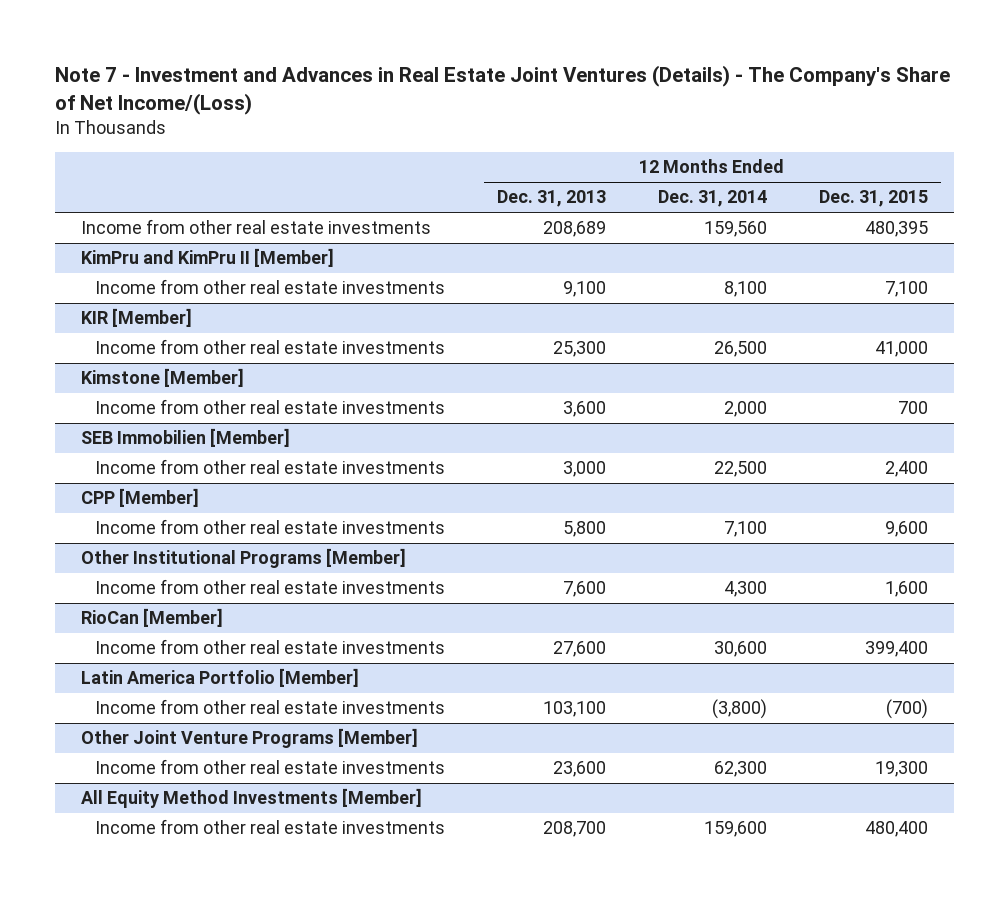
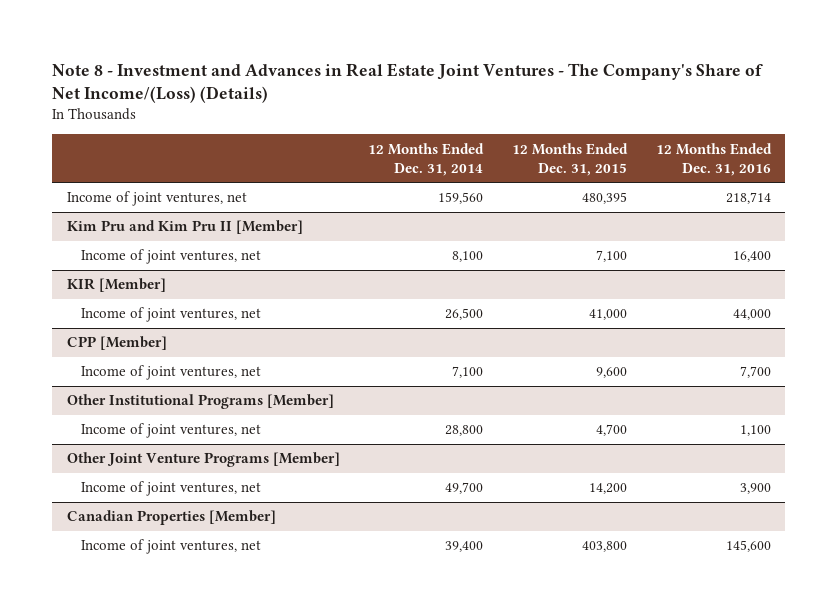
[54,65,950,115] Note 7 - Investment and Advances in Real Estate Joint Ventures (Details) - The Company's Share of Net Income/(Loss) -> [52,62,764,103] Note 8 - Investment and Advances in Real Estate Joint Ventures - The Company's Share of Net Income/(Loss) (Details)
[496,190,606,208] Dec. 31, 2013 -> none
none -> [655,142,772,176] 12 Months Ended Dec. 31, 2016
[80,219,431,235] Incomе from othеr rеal еstatе invеstmеnts -> [66,191,247,207] Income of joint ventures, net
[80,248,334,268] KimPru and KimPru II [Member] -> [66,220,303,235] Kim Pru and Kim Pru II [Member]
[95,279,446,295] Incomе from othеr rеal еstatе invеstmеnts -> [81,249,262,265] Income of joint ventures, net
[80,368,244,388] Kimstone [Member] -> none
[95,399,446,415] Incomе from othеr rеal еstatе invеstmеnts -> none
[80,428,290,448] SEB Immobilien [Member] -> none
[95,459,446,475] Incomе from othеr rеal еstatе invеstmеnts -> none
[95,339,446,355] Incomе from othеr rеal еstatе invеstmеnts -> [81,307,262,323] Income of joint ventures, net
[95,519,446,535] Incomе from othеr rеal еstatе invеstmеnts -> [81,365,262,381] Income of joint ventures, net
[95,579,446,595] Incomе from othеr rеal еstatе invеstmеnts -> none
[80,608,223,628] RioCan [Member] -> none
[95,639,446,655] Incomе from othеr rеal еstatе invеstmеnts -> none
[80,668,359,688] Latin America Portfolio [Member] -> none
[95,699,446,715] Incomе from othеr rеal еstatе invеstmеnts -> none
none -> [81,423,262,439] Income of joint ventures, net
[95,759,446,775] Incomе from othеr rеal еstatе invеstmеnts -> none
[80,788,422,809] All Equity Method Investments [Member] -> none
[95,819,446,835] Incomе from othеr rеal еstatе invеstmеnts -> none
none -> [81,481,262,497] Income of joint ventures, net
none -> [66,510,276,526] Canadian Properties [Member]
none -> [81,539,262,555] Income of joint ventures, net

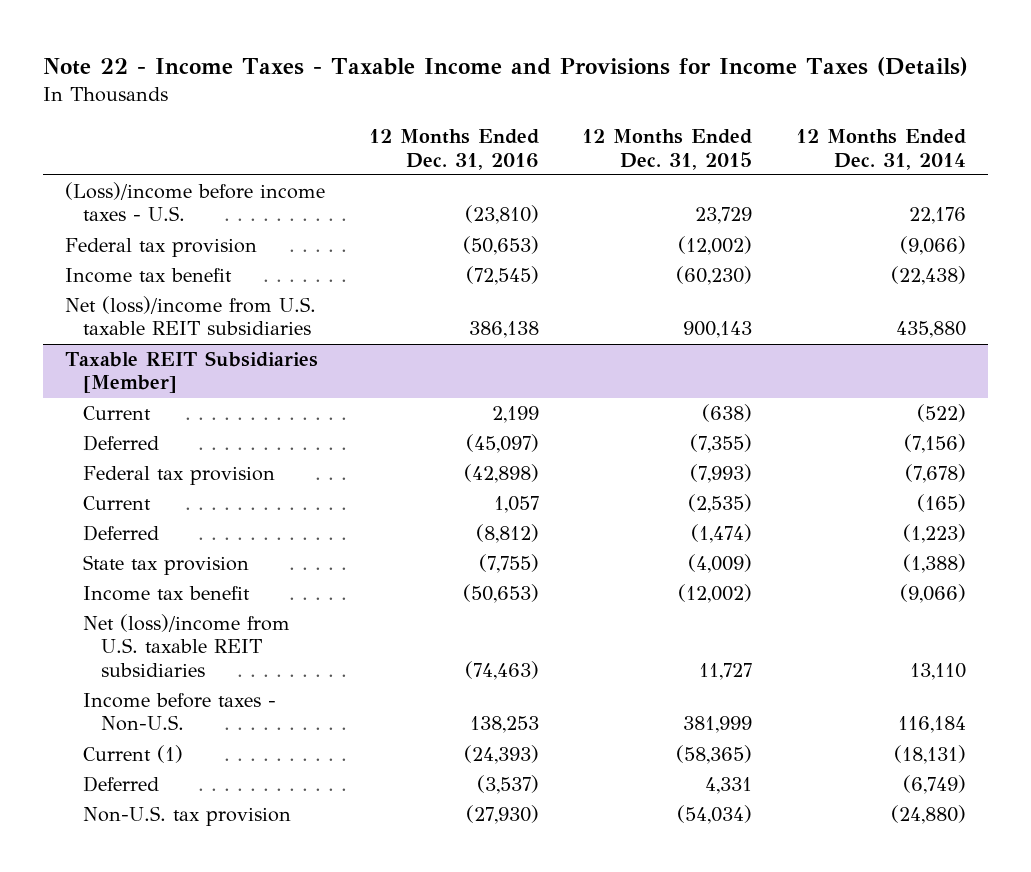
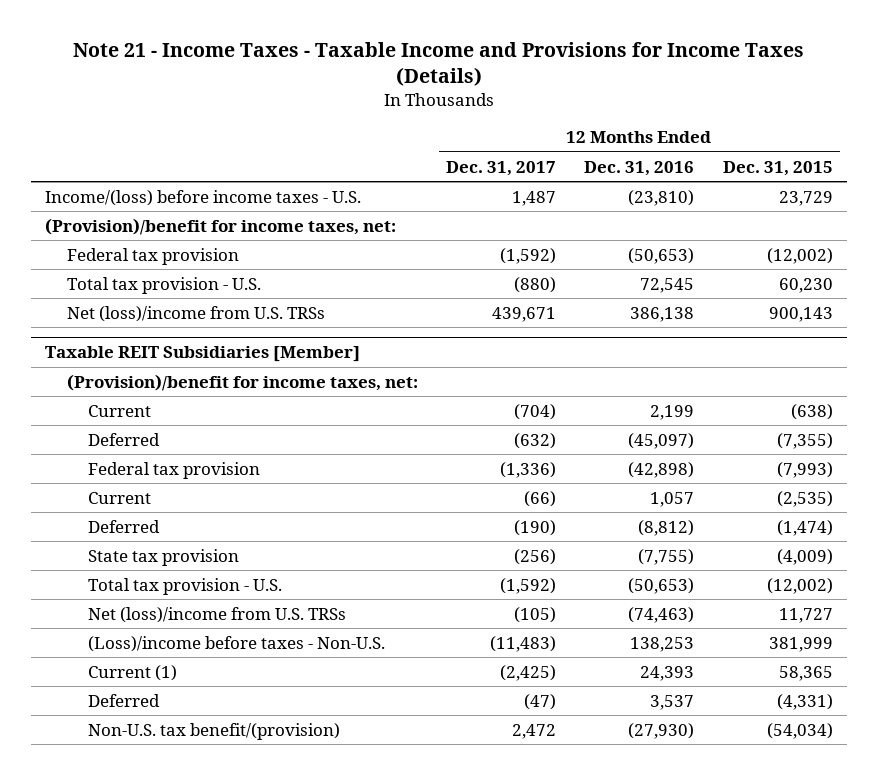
[43,57,969,77] Note 22 - Income Taxes - Taxable Income and Provisions for Income Taxes (Details) -> [72,41,804,87] Note 21 - Income Taxes - Taxable Income and Provisions for Income Taxes (Details)
[795,129,966,170] 12 Months Ended Dec. 31, 2014 -> none
none -> [446,160,557,176] Dec. 31, 2017
[65,182,326,222] (Loss)/income before income taxes - U.S. -> [44,189,361,206] Income/(loss) before income taxes - U.S.
none -> [44,217,396,235] (Provision)/benefit for income taxes, net:
[65,268,233,284] Income tax benefit -> none
none -> [66,276,261,294] Total tax provision - U.S.
[65,296,317,336] Net (loss)/income from U.S. taxable REIT subsidiaries -> [66,305,325,322] Net (loss)/income from U.S. TRSs
none -> [66,373,418,391] (Provision)/benefit for income taxes, net:
[83,586,251,602] Income tax benefit -> [88,577,283,595] Total tax provision - U.S.
[83,614,291,677] Net (loss)/income from U.S. taxable REIT subsidiaries -> [88,606,347,623] Net (loss)/income from U.S. TRSs
[83,693,277,732] Income before taxes - Non-U.S. -> [88,635,386,652] (Loss)/income before taxes - Non-U.S.
[463,745,539,765] (24,393) -> [640,665,695,681] 24,393
[676,745,753,765] (58,365) -> [778,665,833,681] 58,365
[476,775,539,795] (3,537) -> [650,694,695,710] 3,537
[705,777,753,795] 4,331 -> [776,693,833,710] (4,331)
[83,806,292,827] Non-U.S. tax provision -> [88,722,341,740] Non-U.S. tax benefit/(provision)

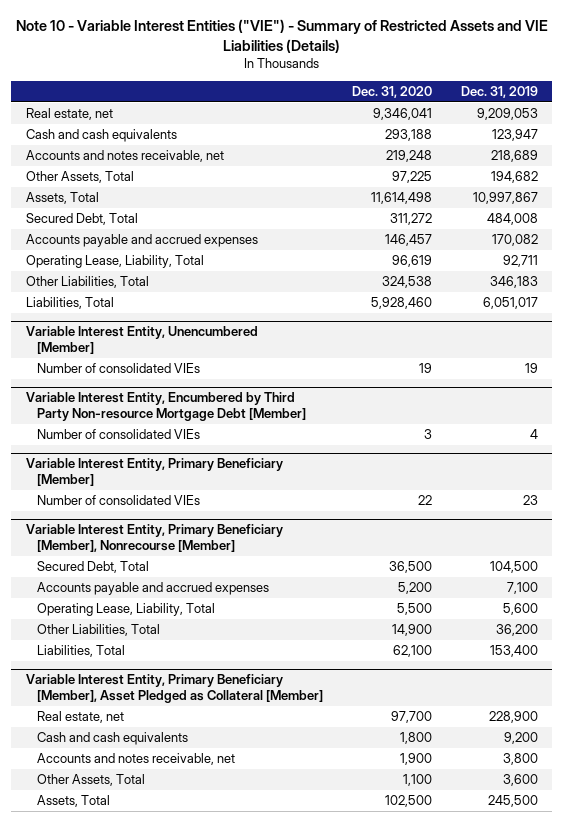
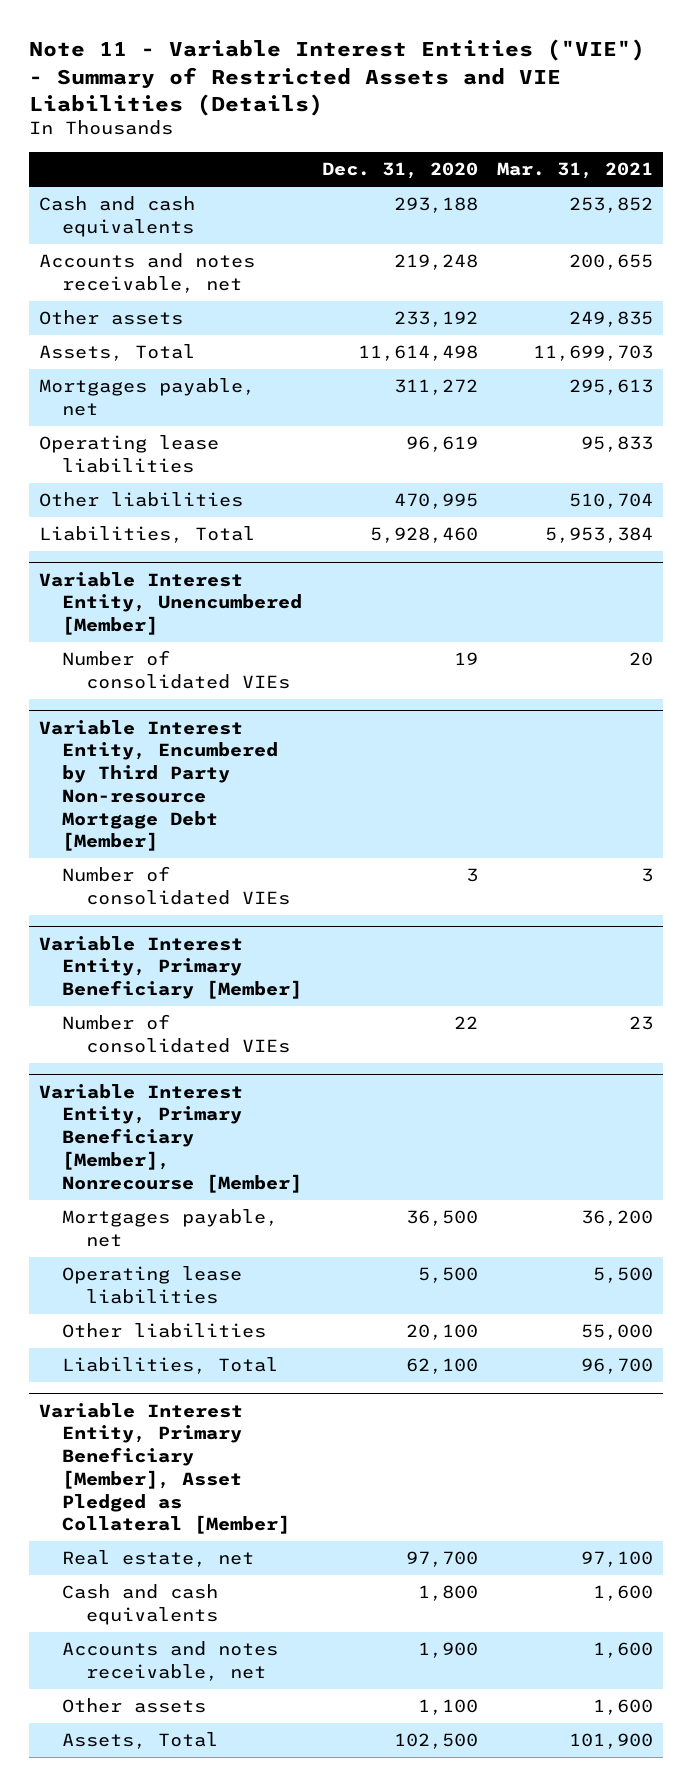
[15,19,548,54] Note 10 - Variable Interest Entities ("VIE") - Summary of Restricted Assets and VIE Liabilities (Details) -> [29,39,646,116] Note 11 - Variable Interest Entities ("VIE") - Summary of Restricted Assets and VIE Liabilities (Details)
[460,86,538,99] Dec. 31, 2019 -> none
none -> [496,162,653,180] Mar. 31, 2021
[25,108,113,121] Real estate, net -> none
[25,171,134,184] Other Assets, Total -> [38,310,183,326] Other assets
[391,171,432,184] 97,225 -> [393,311,478,328] 233,192
[25,234,258,248] Accounts payable and accrued expenses -> none
[25,213,138,226] Secured Debt, Total -> [38,378,255,417] Mortgages payable, net
[25,255,204,269] Operating Lease, Liability, Total -> [38,435,219,474] Operating lease liabilities
[25,276,149,289] Other Liabilities, Total -> [38,492,243,508] Other liabilities
[381,276,432,289] 324,538 -> [393,493,478,510] 470,995
[36,582,269,596] Accounts payable and accrued expenses -> none
[36,561,149,574] Secured Debt, Total -> [62,1209,279,1248] Mortgages payable, net
[36,603,215,617] Operating Lease, Liability, Total -> [62,1266,243,1305] Operating lease liabilities
[36,624,160,637] Other Liabilities, Total -> [62,1323,267,1339] Other liabilities
[391,624,432,637] 14,900 -> [405,1324,478,1341] 20,100
[36,774,145,787] Other Assets, Total -> [62,1698,207,1714] Other assets

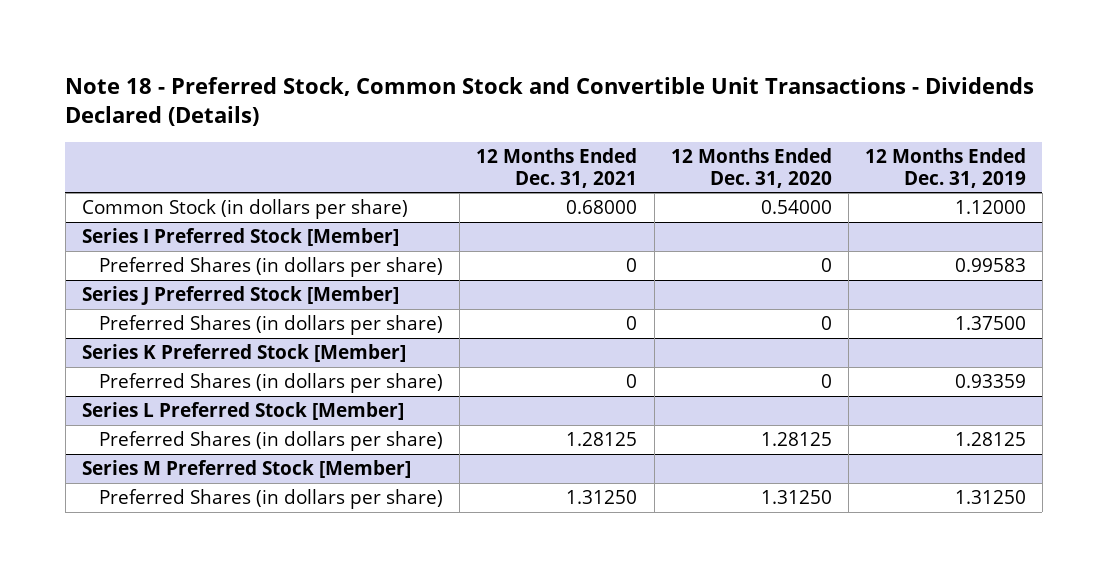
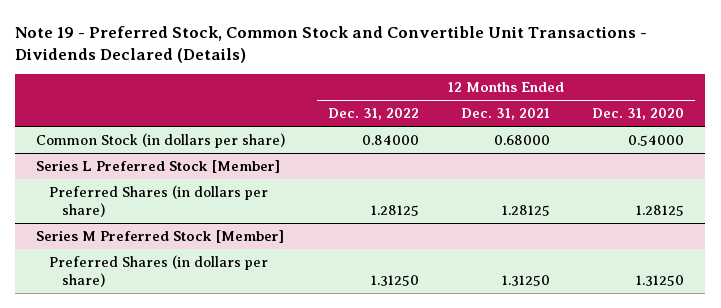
[65,77,1035,126] Note 18 - Preferred Stock, Common Stock and Convertible Unit Transactions - Dividends Declared (Details) -> [15,25,648,63] Note 19 - Preferred Stock, Common Stock and Convertible Unit Transactions - Dividends Declared (Details)
[864,147,1026,188] 12 Months Ended Dec. 31, 2019 -> none
none -> [327,108,419,121] Dec. 31, 2022
[81,228,399,247] Series I Preferred Stock [Member] -> none
[99,257,444,278] Preferred Shares (in dollars per share) -> none
[81,286,399,306] Series J Preferred Stock [Member] -> none
[99,315,444,336] Preferred Shares (in dollars per share) -> none
[81,344,406,363] Series K Preferred Stock [Member] -> none
[99,373,444,394] Preferred Shares (in dollars per share) -> none

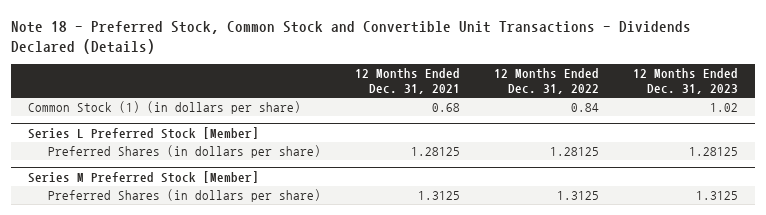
[15,25,648,63] Note 19 - Preferred Stock, Common Stock and Convertible Unit Transactions - Dividends Declared (Details) -> [10,20,691,55] Note 18 - Preferred Stock, Common Stock and Convertible Unit Transactions - Dividends Declared (Details)
[592,108,685,121] Dec. 31, 2020 -> none
none -> [632,68,738,95] 12 Months Ended Dec. 31, 2023
[36,132,286,148] Common Stock (in dollars per share) -> [27,101,301,115] Common Stock (1) (in dollars per share)
[361,134,419,145] 0.84000 -> [570,103,599,113] 0.84
[493,134,550,145] 0.68000 -> [432,103,461,113] 0.68
[370,274,419,286] 1.31250 -> [556,191,599,201] 1.3125
[501,274,550,286] 1.31250 -> [418,191,461,201] 1.3125

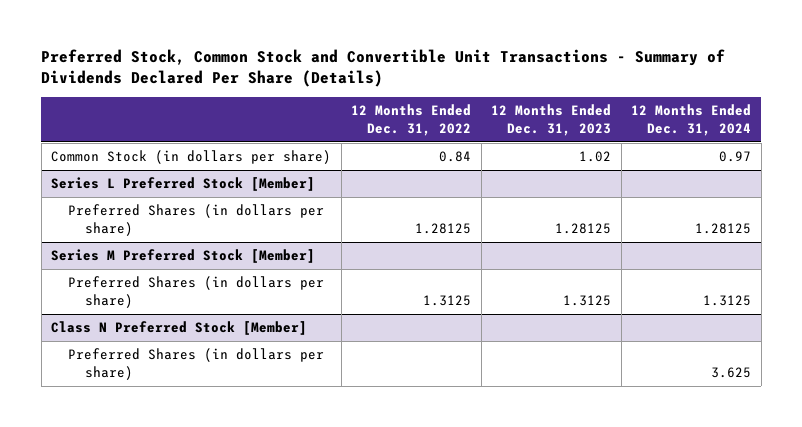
[10,20,691,55] Note 18 - Preferred Stock, Common Stock and Convertible Unit Transactions - Dividends Declared (Details) -> [41,49,726,88] Preferred Stock, Common Stock and Convertible Unit Transactions - Summary of Dividends Declared Per Share (Details)
[355,68,461,95] 12 Months Ended Dec. 31, 2021 -> none
none -> [631,104,752,136] 12 Months Ended Dec. 31, 2024
[27,101,301,115] Common Stock (1) (in dollars per share) -> [51,150,332,165] Common Stock (in dollars per share)
none -> [51,321,308,336] Class N Preferred Stock [Member]
none -> [68,348,325,380] Preferred Shares (in dollars per share)

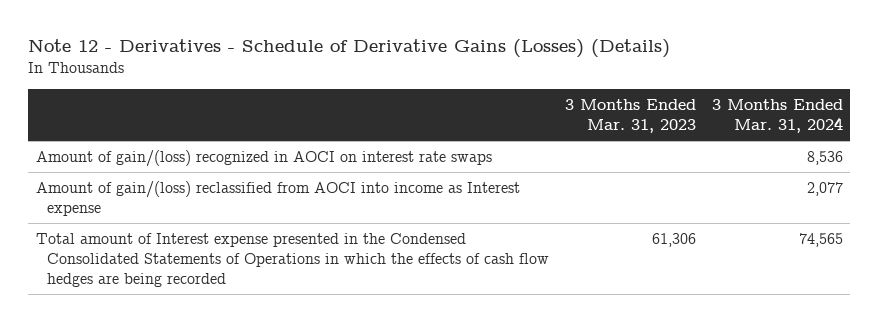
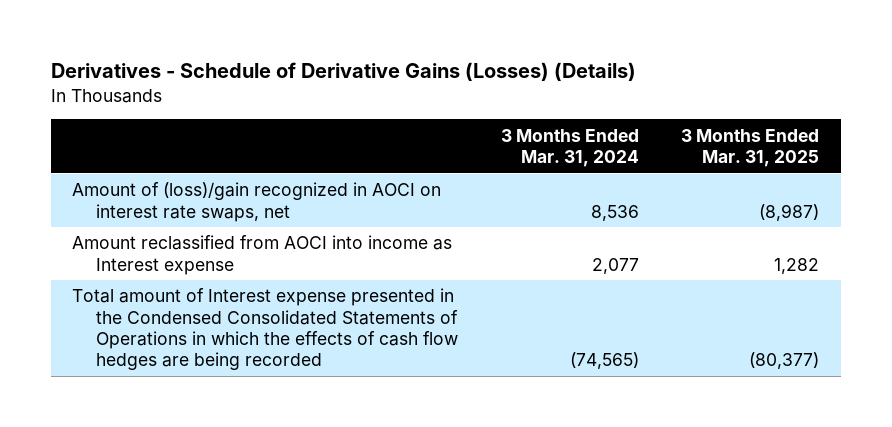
[27,39,670,59] Note 12 - Derivatives - Schedule of Derivative Gains (Losses) (Details) -> [50,62,636,82] Derivatives - Schedule of Derivative Gains (Losses) (Details)
[564,98,696,134] 3 Months Ended Mar. 31, 2023 -> none
none -> [681,128,820,168] 3 Months Ended Mar. 31, 2025
[35,149,492,167] Amount of gain/(loss) recognized in AOCI on interest rate swaps -> [72,182,442,222] Amount of (loss)/gain recognized in AOCI on interest rate swaps, net
[35,180,520,217] Amount of gain/(loss) reclassified from AOCI into income as Interest expense -> [72,235,453,275] Amount reclassified from AOCI into income as Interest expense
[798,232,843,247] 74,565 -> [569,352,639,370] (74,565)

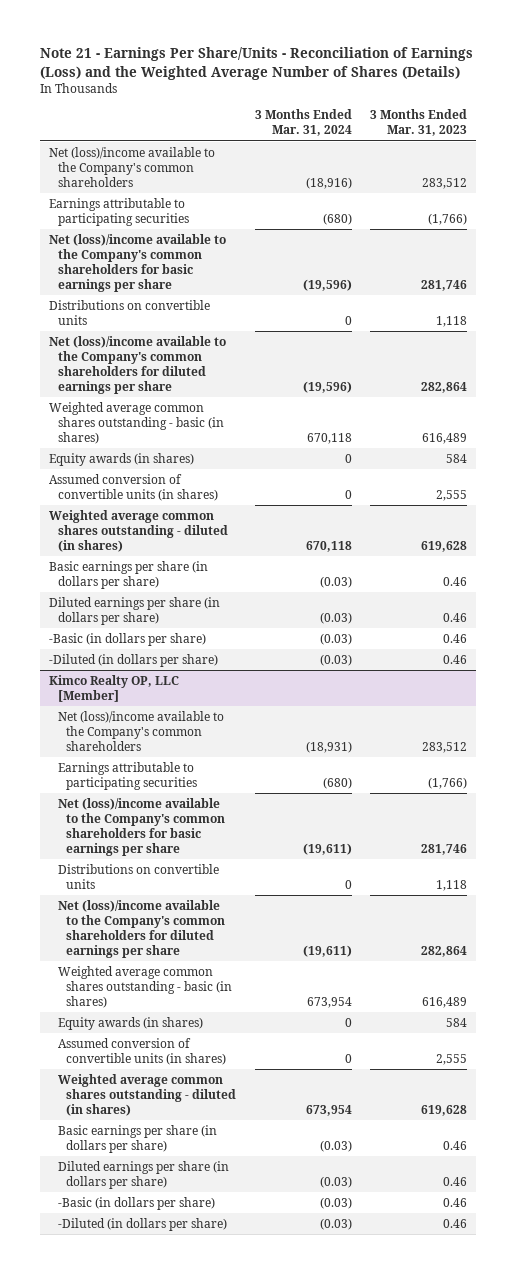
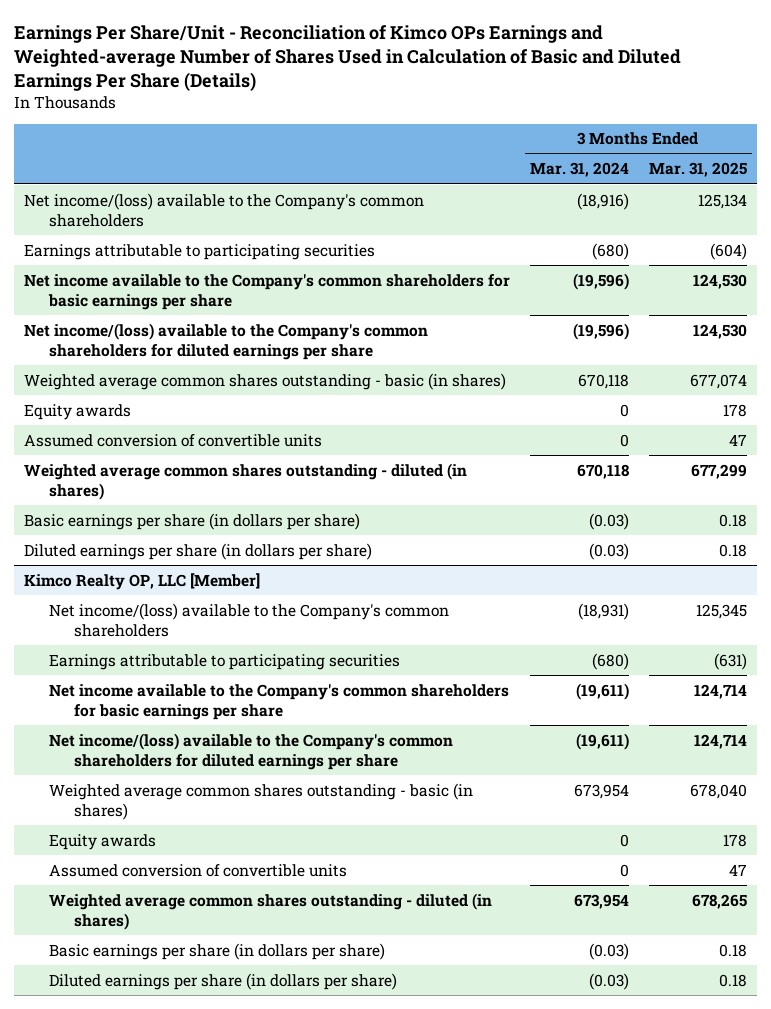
[40,47,474,80] Note 21 - Earnings Per Share/Units - Reconciliation of Earnings (Loss) and the Weighted Average Number of Shares (Details) -> [14,24,682,92] Earnings Per Share/Unit - Reconciliation of Kimco OPs Earnings and Weighted-average Number of Shares Used in Calculation of Basic and Diluted Earnings Per Share (Details)
[369,109,467,137] 3 Months Ended Mar. 31, 2023 -> none
none -> [648,162,747,178] Mar. 31, 2025
[49,146,216,187] Net (loss)/income available to the Company's common shareholders -> [24,192,425,227] Net income/(loss) available to the Company's common shareholders
[49,299,211,325] Distributions on convertible units -> none
[49,233,227,292] Net (loss)/income available to the Company's common shareholders for basic earnings per share -> [24,273,511,310] Net income available to the Company's common shareholders for basic earnings per share
[49,335,227,394] Net (loss)/income available to the Company's common shareholders for diluted earnings per share -> [24,322,429,360] Net income/(loss) available to the Company's common shareholders for diluted earnings per share
[49,452,195,466] Equity awards (in shares) -> [24,403,132,420] Equity awards
[49,473,218,501] Assumed conversion of convertible units (in shares) -> [24,433,323,447] Assumed conversion of convertible units
[49,632,207,646] -Basic (in dollars per share) -> none
[49,653,219,667] -Diluted (in dollars per share) -> none
[57,710,224,751] Net (loss)/income available to the Company's common shareholders -> [49,602,450,637] Net income/(loss) available to the Company's common shareholders
[57,863,219,889] Distributions on convertible units -> none
[57,797,226,856] Net (loss)/income available to the Company's common shareholders for basic earnings per share -> [49,683,510,720] Net income available to the Company's common shareholders for basic earnings per share
[57,899,226,958] Net (loss)/income available to the Company's common shareholders for diluted earnings per share -> [49,732,454,770] Net income/(loss) available to the Company's common shareholders for diluted earnings per share
[57,1016,203,1030] Equity awards (in shares) -> [49,833,157,850] Equity awards
[57,1037,227,1065] Assumed conversion of convertible units (in shares) -> [49,863,348,877] Assumed conversion of convertible units
[57,1196,215,1210] -Basic (in dollars per share) -> none
[57,1217,227,1231] -Diluted (in dollars per share) -> none

